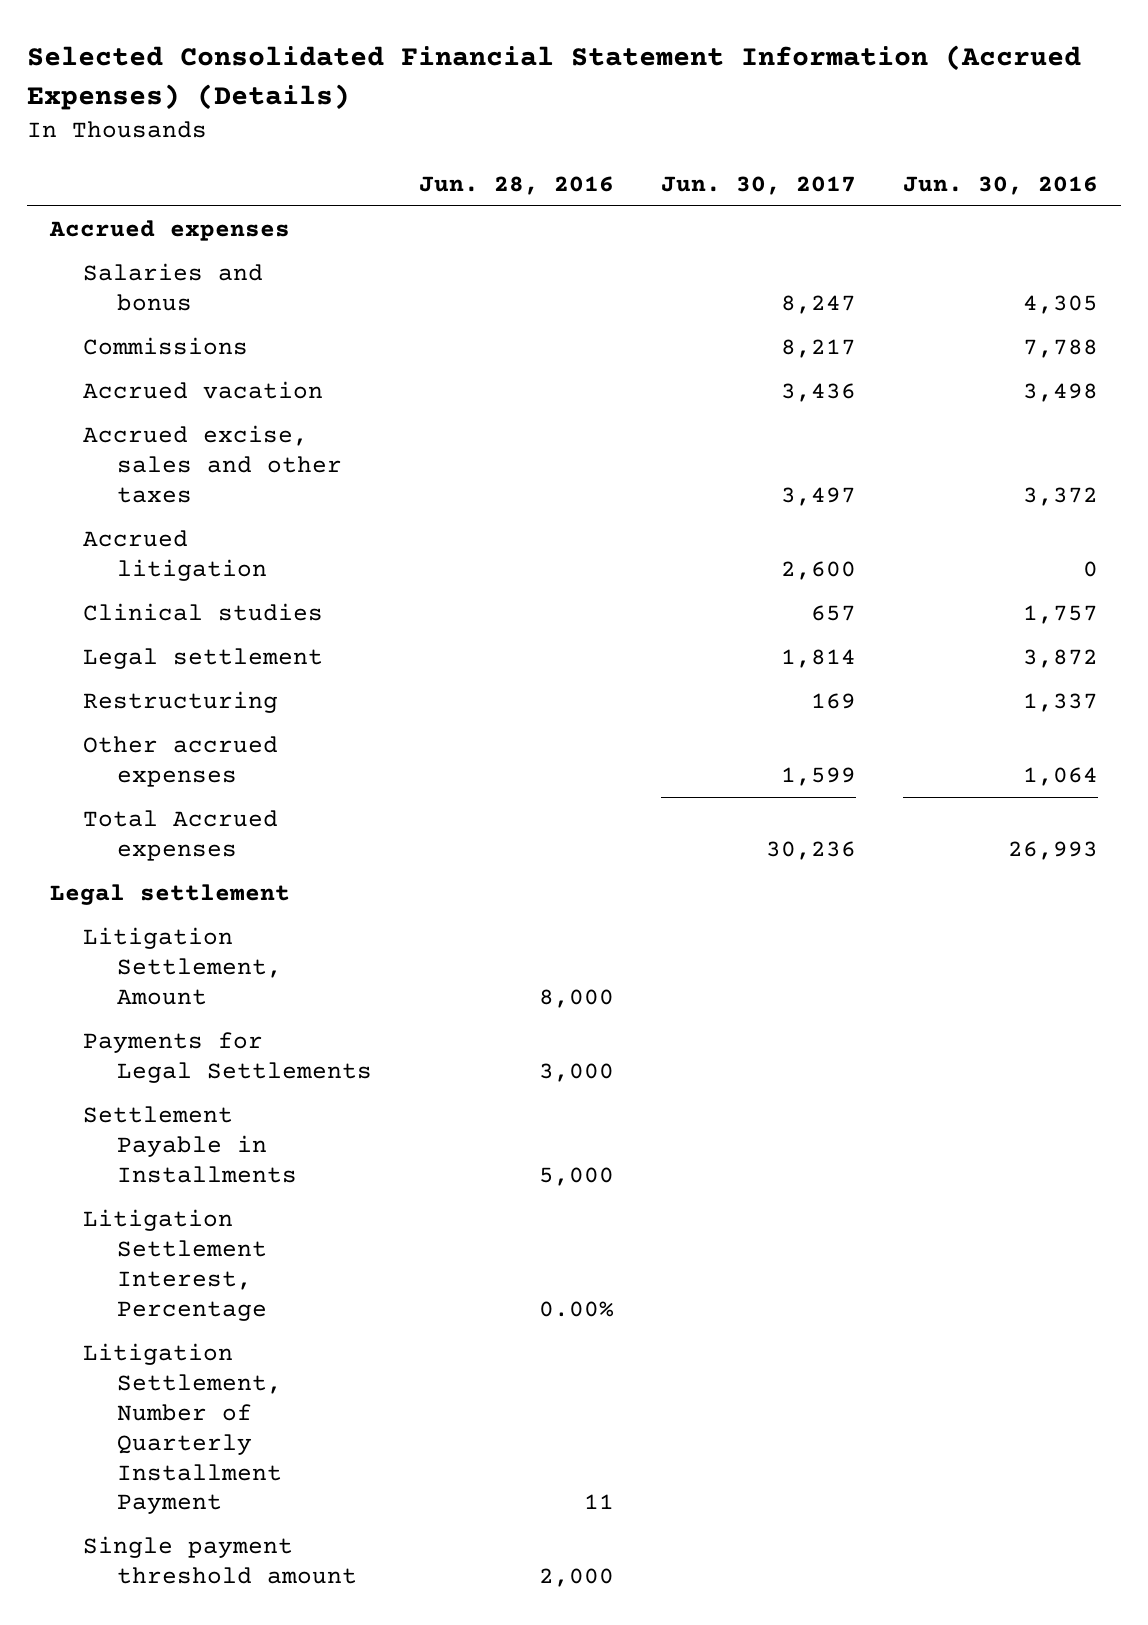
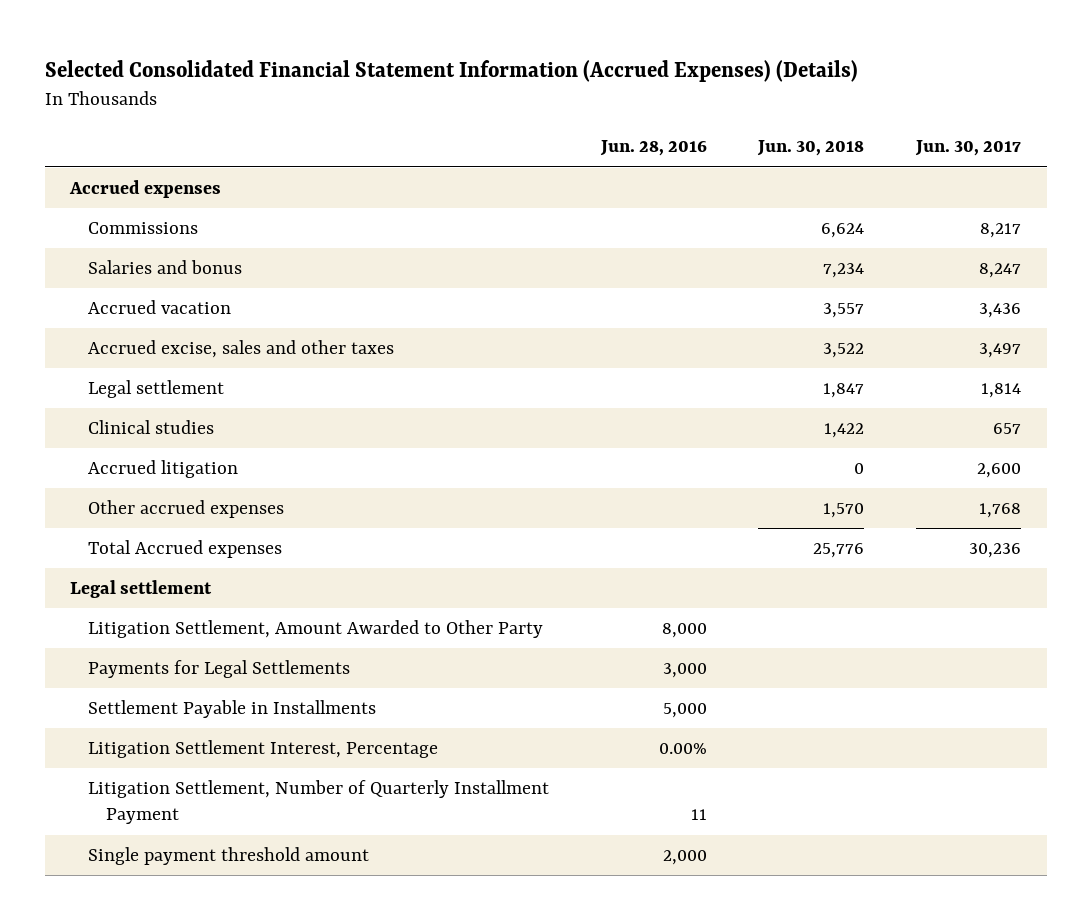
[902,175,1098,195] Jun. 30, 2016 -> none
none -> [757,140,865,157] Jun. 30, 2018
[83,263,264,312] Salaries and bonus -> [88,260,243,275] Salaries and bonus
[83,691,279,714] Restructuring -> none
[83,603,324,622] Clinical studies -> [88,420,215,435] Clinical studies
[83,530,267,582] Accrued litigation -> [88,460,239,479] Accrued litigation
[780,767,856,787] 1,599 -> [979,503,1022,519] 1,768
[83,927,282,1005] Litigation Settlement, Amount -> none
none -> [88,620,544,639] Litigation Settlement, Amount Awarded to Other Party

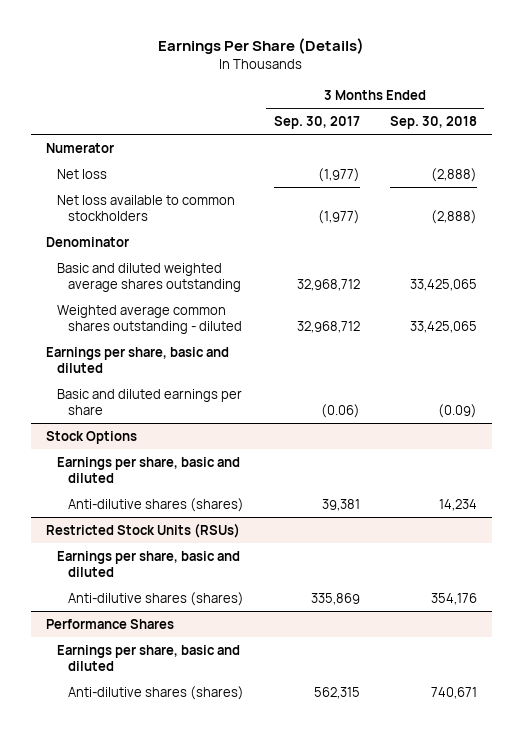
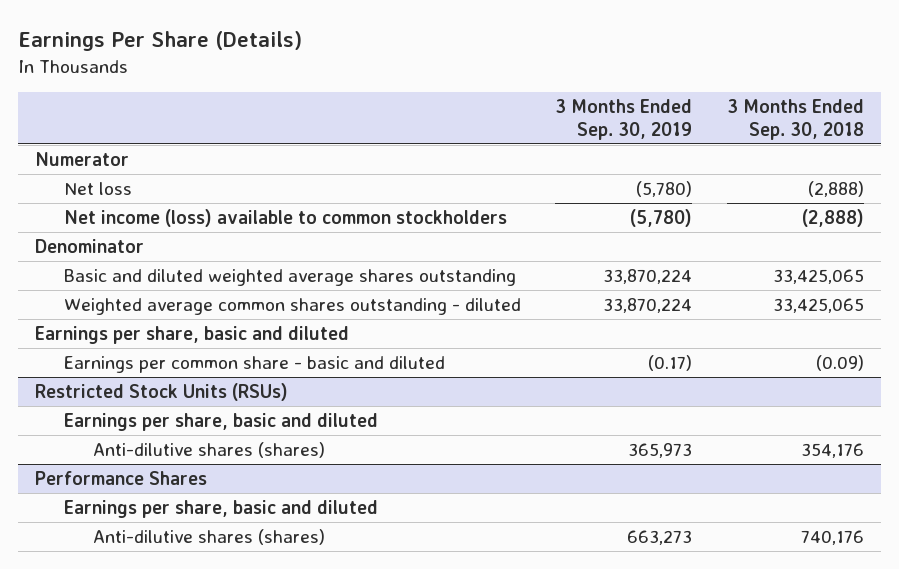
[273,116,360,130] Sep. 30, 2017 -> none
none -> [555,99,693,140] 3 Months Ended Sep. 30, 2019
[56,194,235,221] Net loss available to common stockholders -> [63,209,507,228] Net income (loss) available to common stockholders
[45,430,137,444] Stock Options -> none
[56,456,240,483] Earnings per share, basic and diluted -> none
[67,497,244,512] Anti-dilutive shares (shares) -> none
[56,388,242,415] Basic and diluted earnings per share -> [63,356,445,374] Earnings per common share - basic and diluted
[430,686,477,699] 740,671 -> [801,530,865,546] 740,176

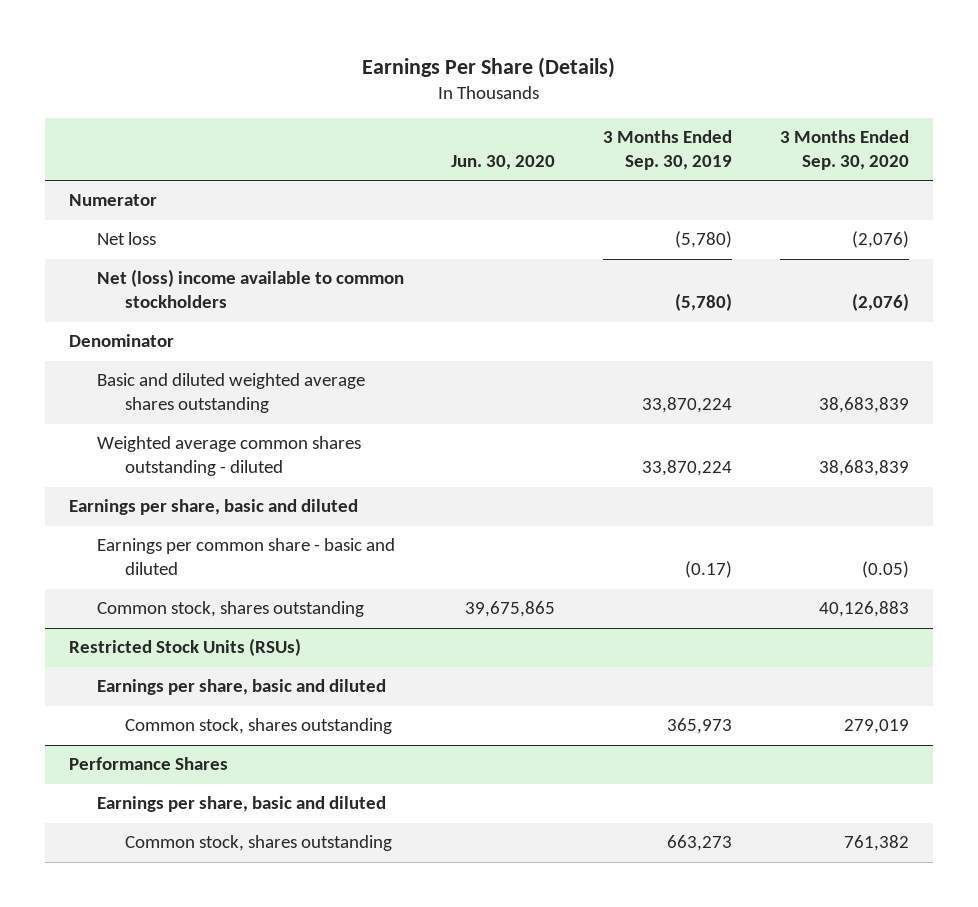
[727,99,865,140] 3 Months Ended Sep. 30, 2018 -> none
none -> [451,155,556,171] Jun. 30, 2020
none -> [780,130,910,171] 3 Months Ended Sep. 30, 2020
[63,209,507,228] Net income (loss) available to common stockholders -> [96,269,404,309] Net (loss) income available to common stockholders
none -> [96,601,364,618] Common stock, shares outstanding
[92,442,325,459] Anti-dilutive shares (shares) -> [124,718,392,735] Common stock, shares outstanding
[92,529,325,546] Anti-dilutive shares (shares) -> [124,835,392,852] Common stock, shares outstanding

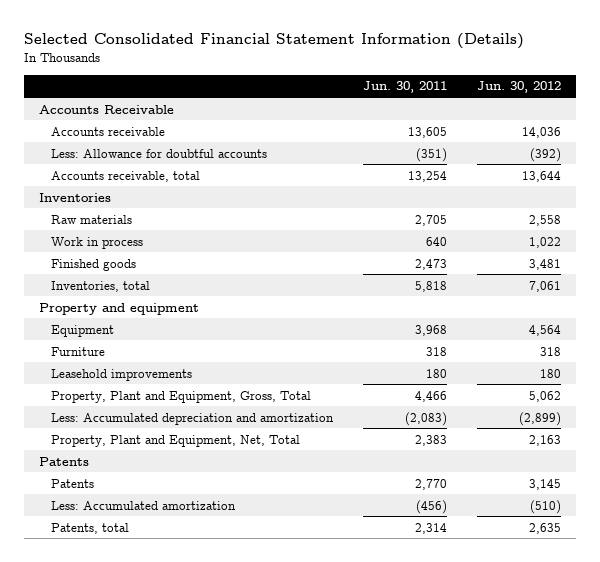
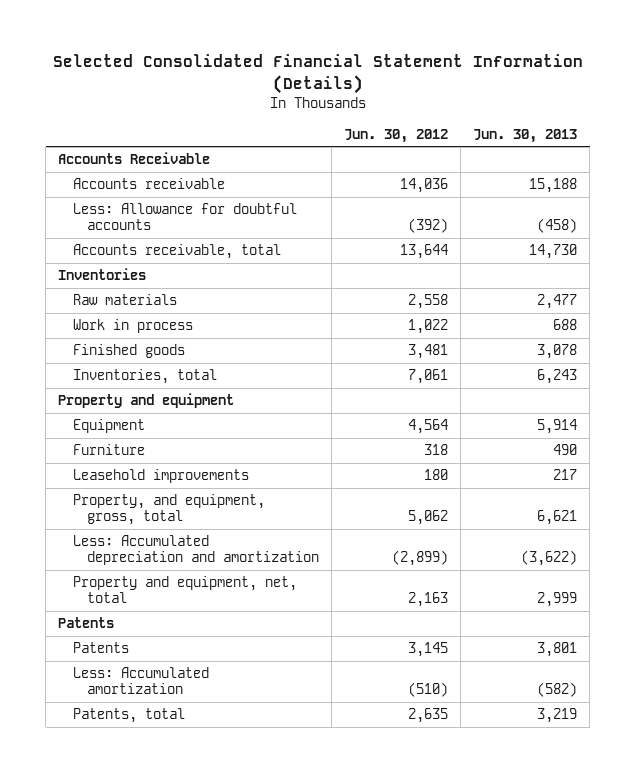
[363,81,448,94] Jun. 30, 2011 -> none
none -> [473,128,578,143] Jun. 30, 2013
[50,390,311,403] Property, Plant and Equipment, Gross, Total -> [72,494,265,526] Property, and equipment, gross, total
[50,434,300,447] Property, Plant and Equipment, Net, Total -> [72,576,297,604] Property and equipment, net, total

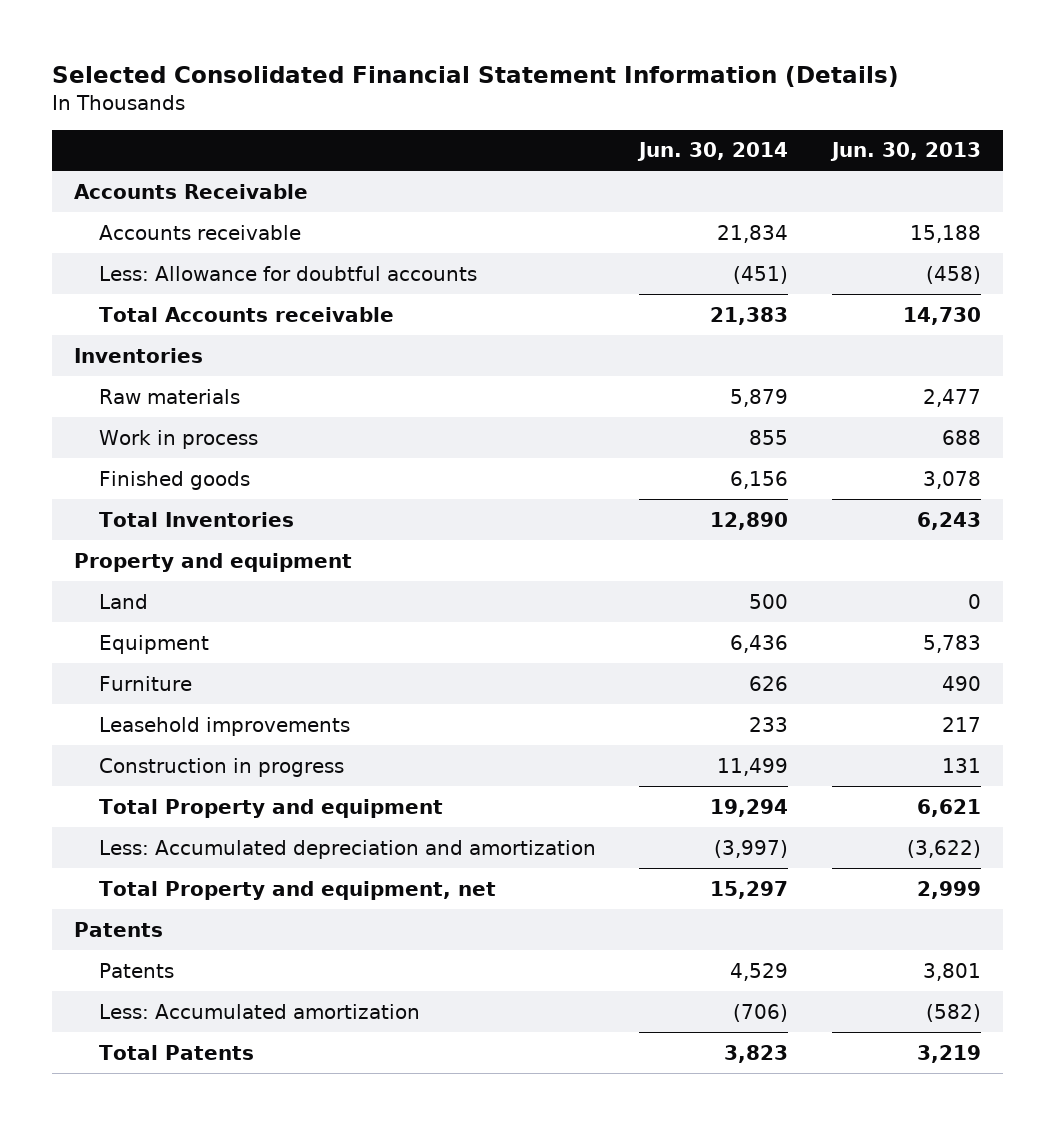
[344,128,449,143] Jun. 30, 2012 -> none
none -> [637,142,789,162] Jun. 30, 2014
[72,244,281,260] Accounts receivable, total -> [98,306,394,322] Total Accounts receivable
[72,369,217,385] Inventories, total -> [98,511,294,527] Total Inventories
none -> [98,593,148,609] Land
[537,419,578,435] 5,914 -> [923,634,982,653] 5,783
none -> [98,757,344,777] Construction in progress
[72,494,265,526] Property, and equipment, gross, total -> [98,798,443,818] Total Property and equipment
[72,576,297,604] Property and equipment, net, total -> [98,880,496,900] Total Property and equipment, net
[72,708,185,724] Patents, total -> [98,1044,254,1060] Total Patents

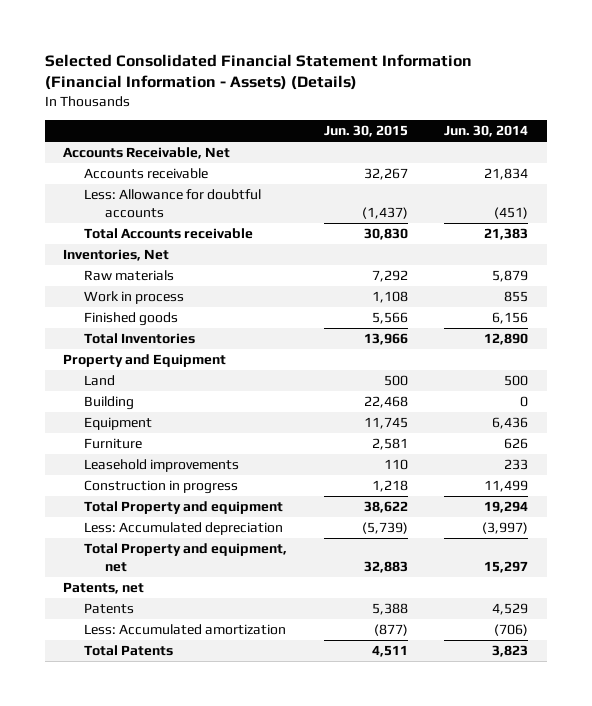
[51,65,899,87] Selected Consolidated Financial Statement Information (Details) -> [44,54,472,91] Selected Consolidated Financial Statement Information (Financial Information - Assets) (Details)
[830,142,982,162] Jun. 30, 2013 -> none
none -> [323,124,408,137] Jun. 30, 2015
[73,183,308,199] Accounts Receivable -> [63,147,231,160] Accounts Receivable, Net
[73,347,203,363] Inventories -> [63,249,170,262] Inventories, Net
[73,552,352,572] Property and equipment -> [63,354,227,368] Property and Equipment
none -> [84,396,135,411] Building
[98,839,596,859] Less: Accumulated depreciation and amortization -> [84,522,284,536] Less: Accumulated depreciation
[73,921,163,937] Patents -> [63,582,145,595] Patents, net

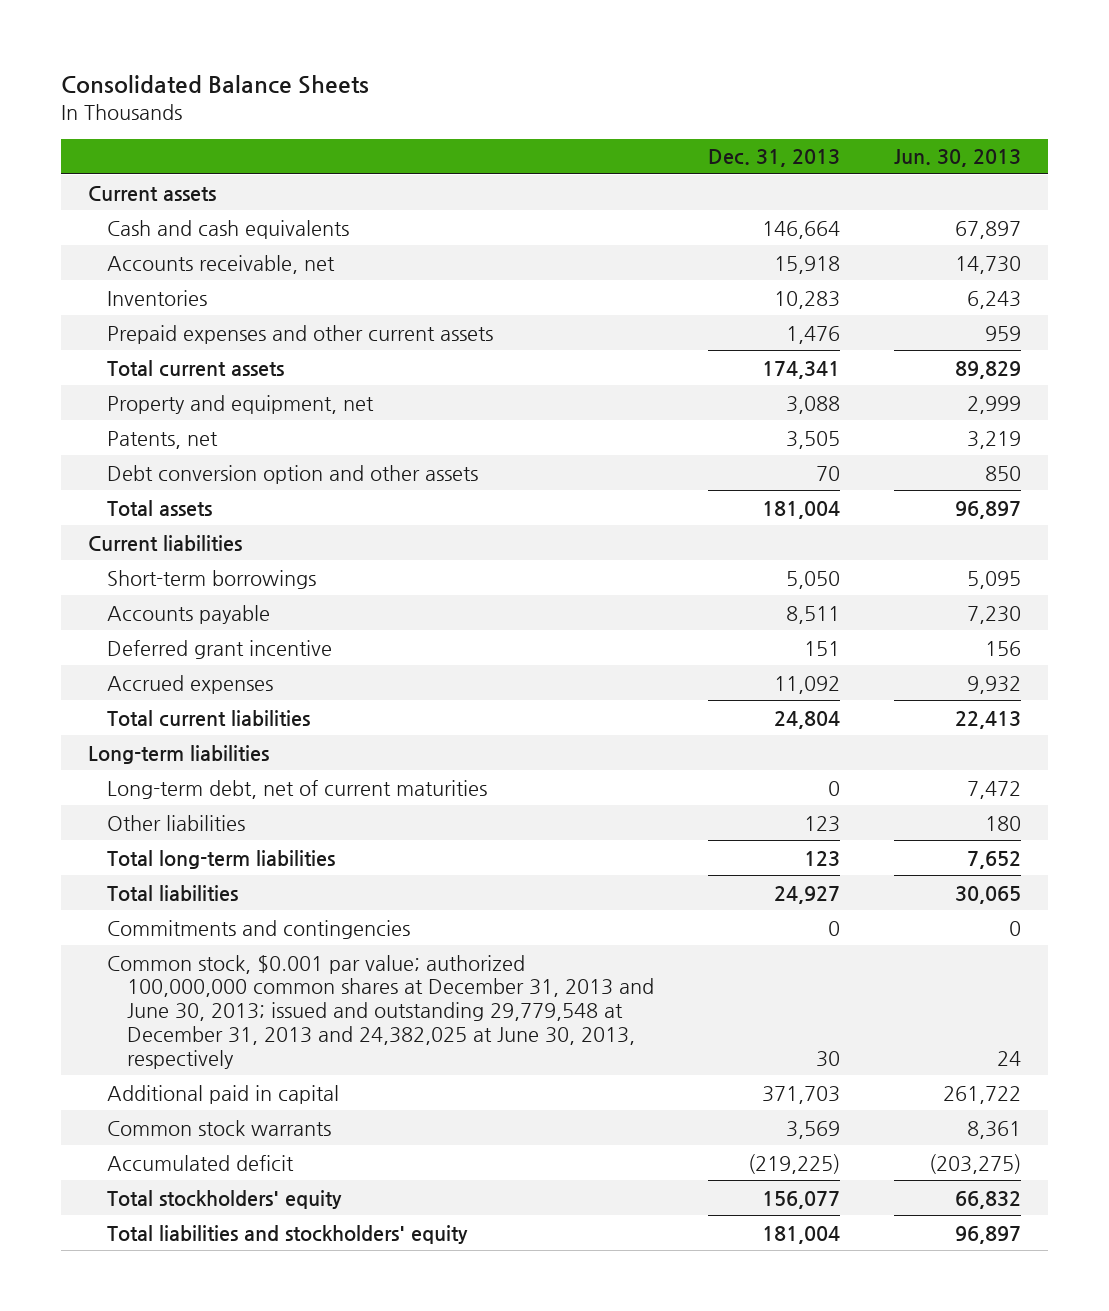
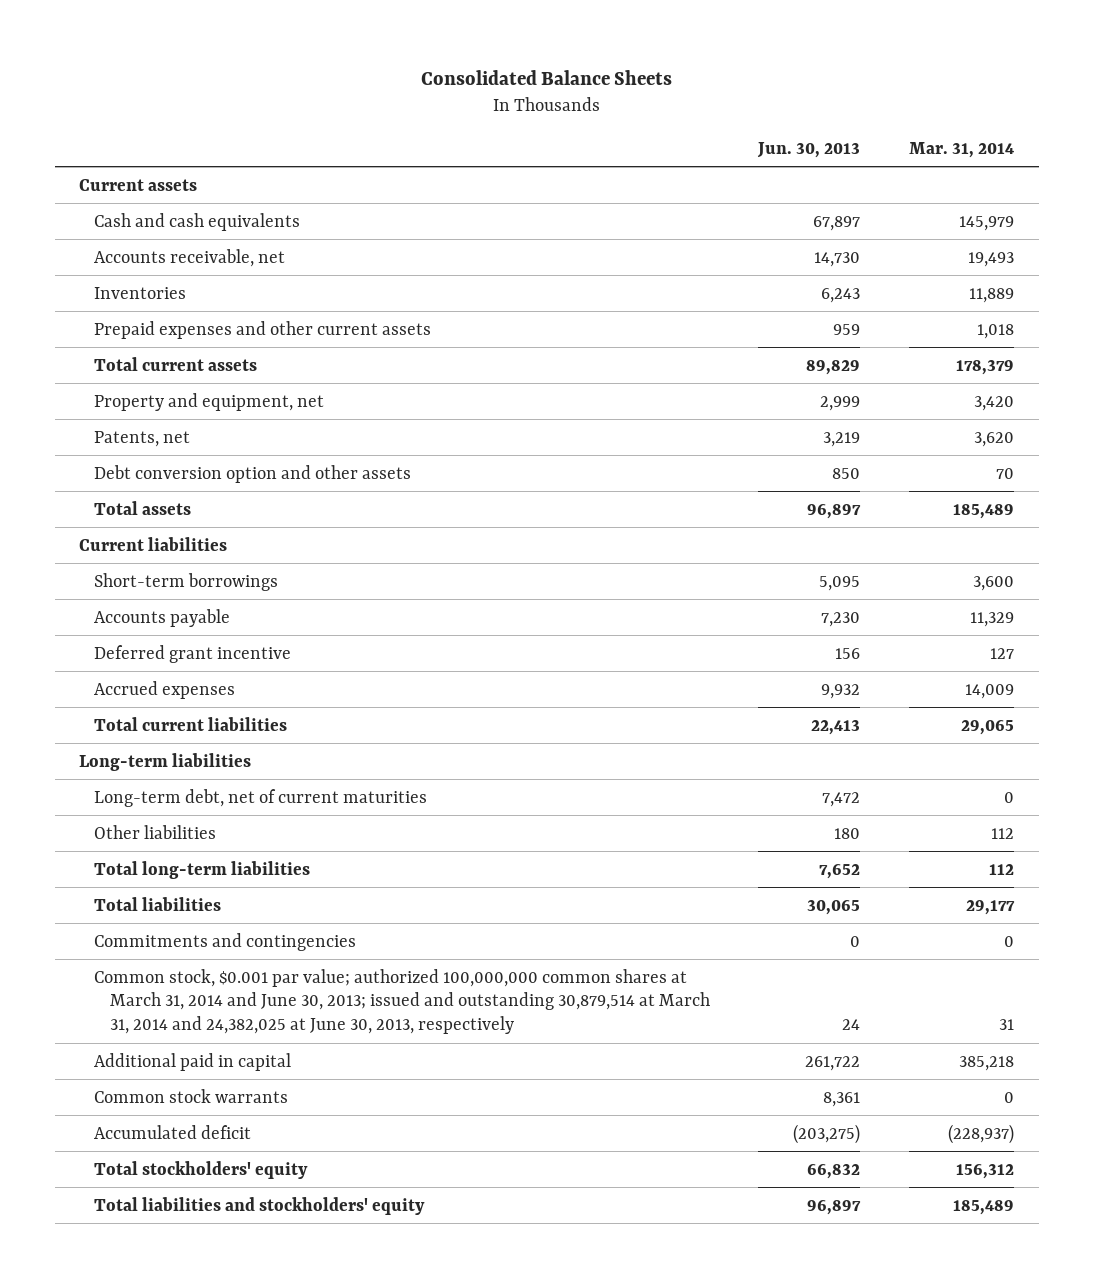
[708,149,841,168] Dec. 31, 2013 -> none
none -> [909,141,1015,158] Mar. 31, 2014
[107,954,654,1069] Common stock, $0.001 par value; authorized 100,000,000 common shares at December 31, 2013 and June 30, 2013; issued and outstanding 29,779,548 at December 31, 2013 and 24,382,025 at June 30, 2013, respectively -> [94,968,710,1035] Common stock, $0.001 par value; authorized 100,000,000 common shares at March 31, 2014 and June 30, 2013; issued and outstanding 30,879,514 at March 31, 2014 and 24,382,025 at June 30, 2013, respectively

